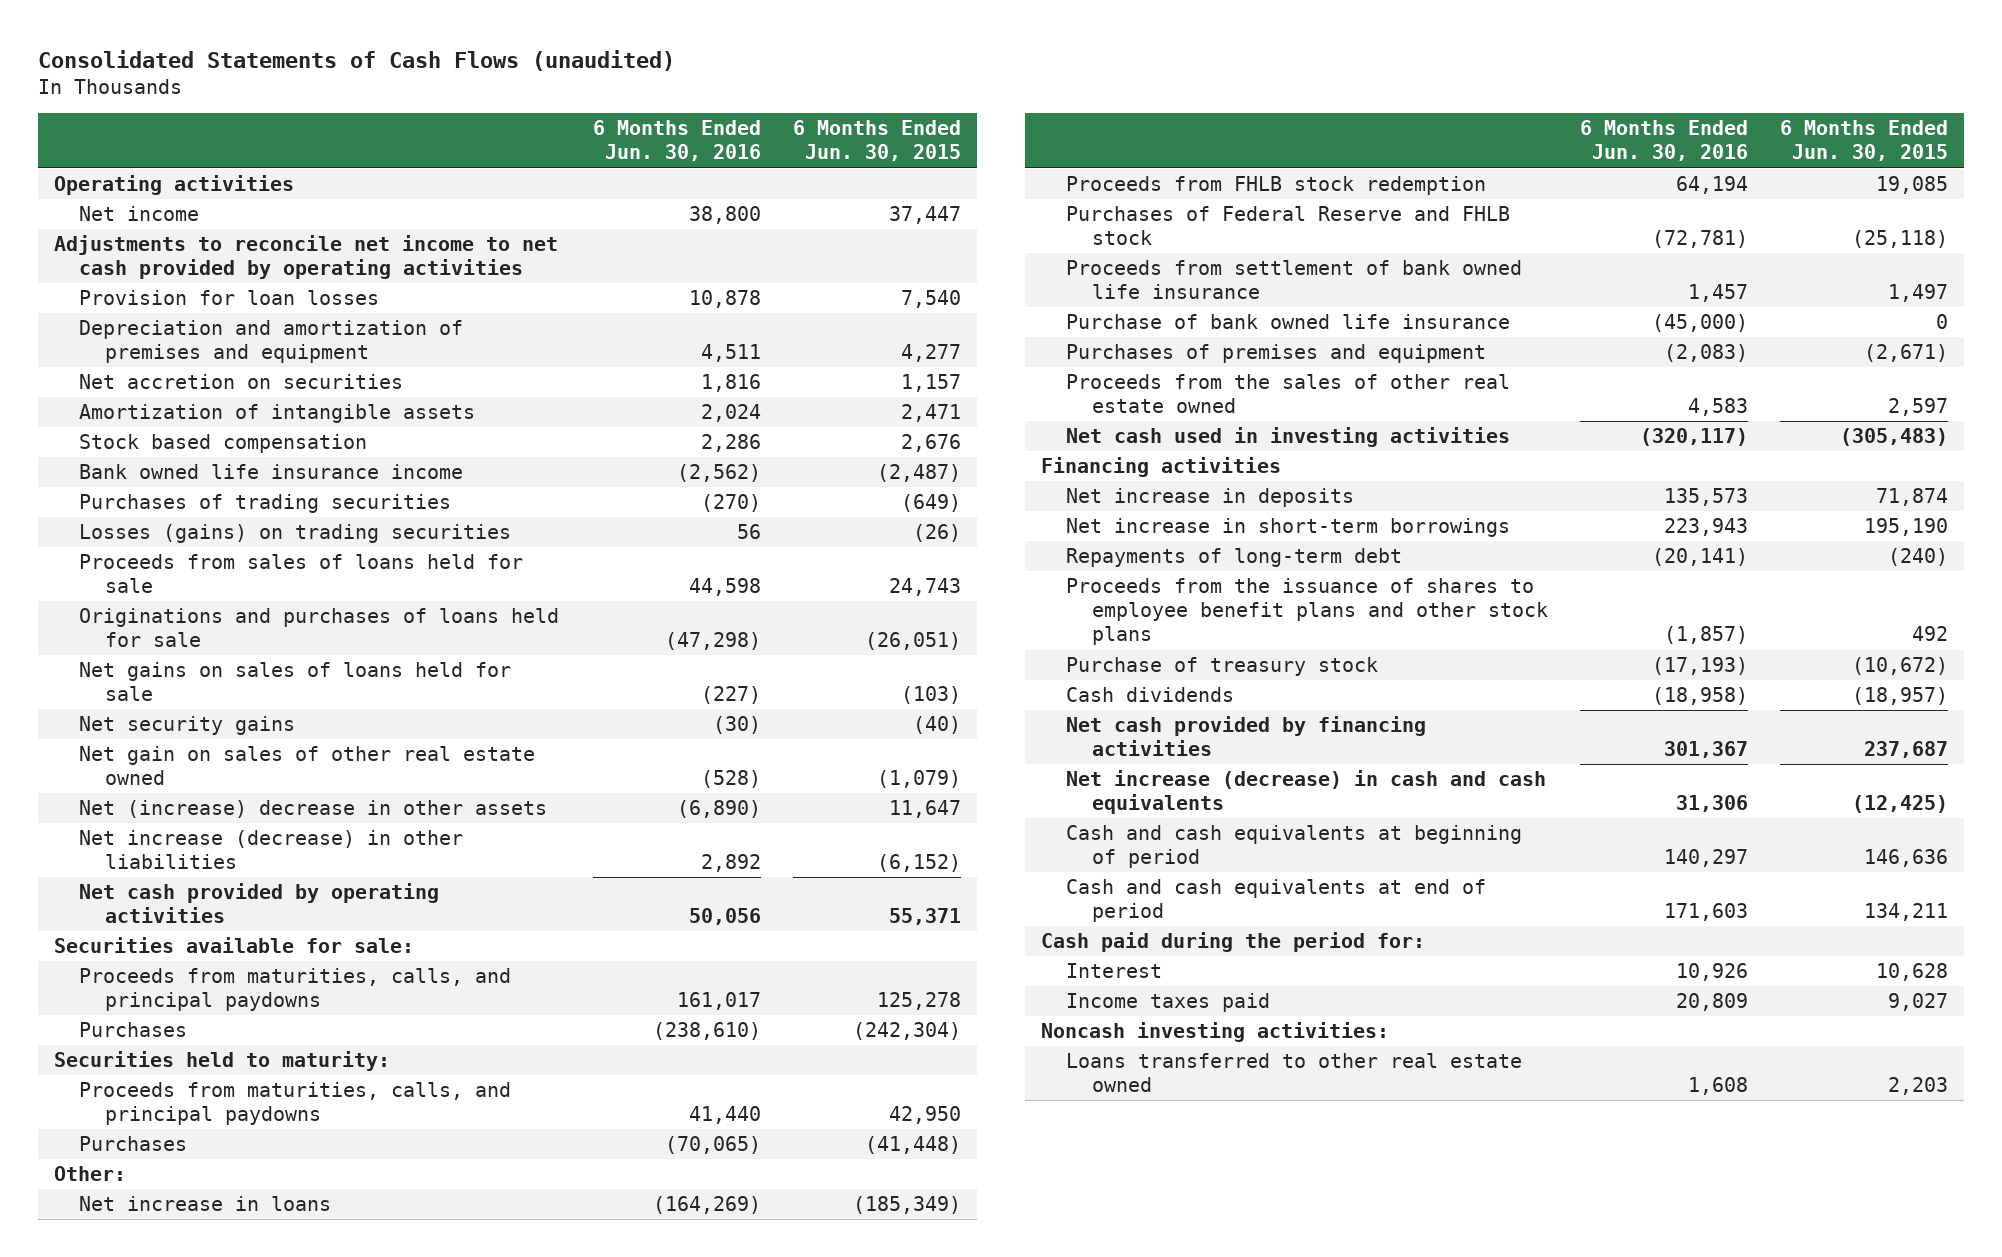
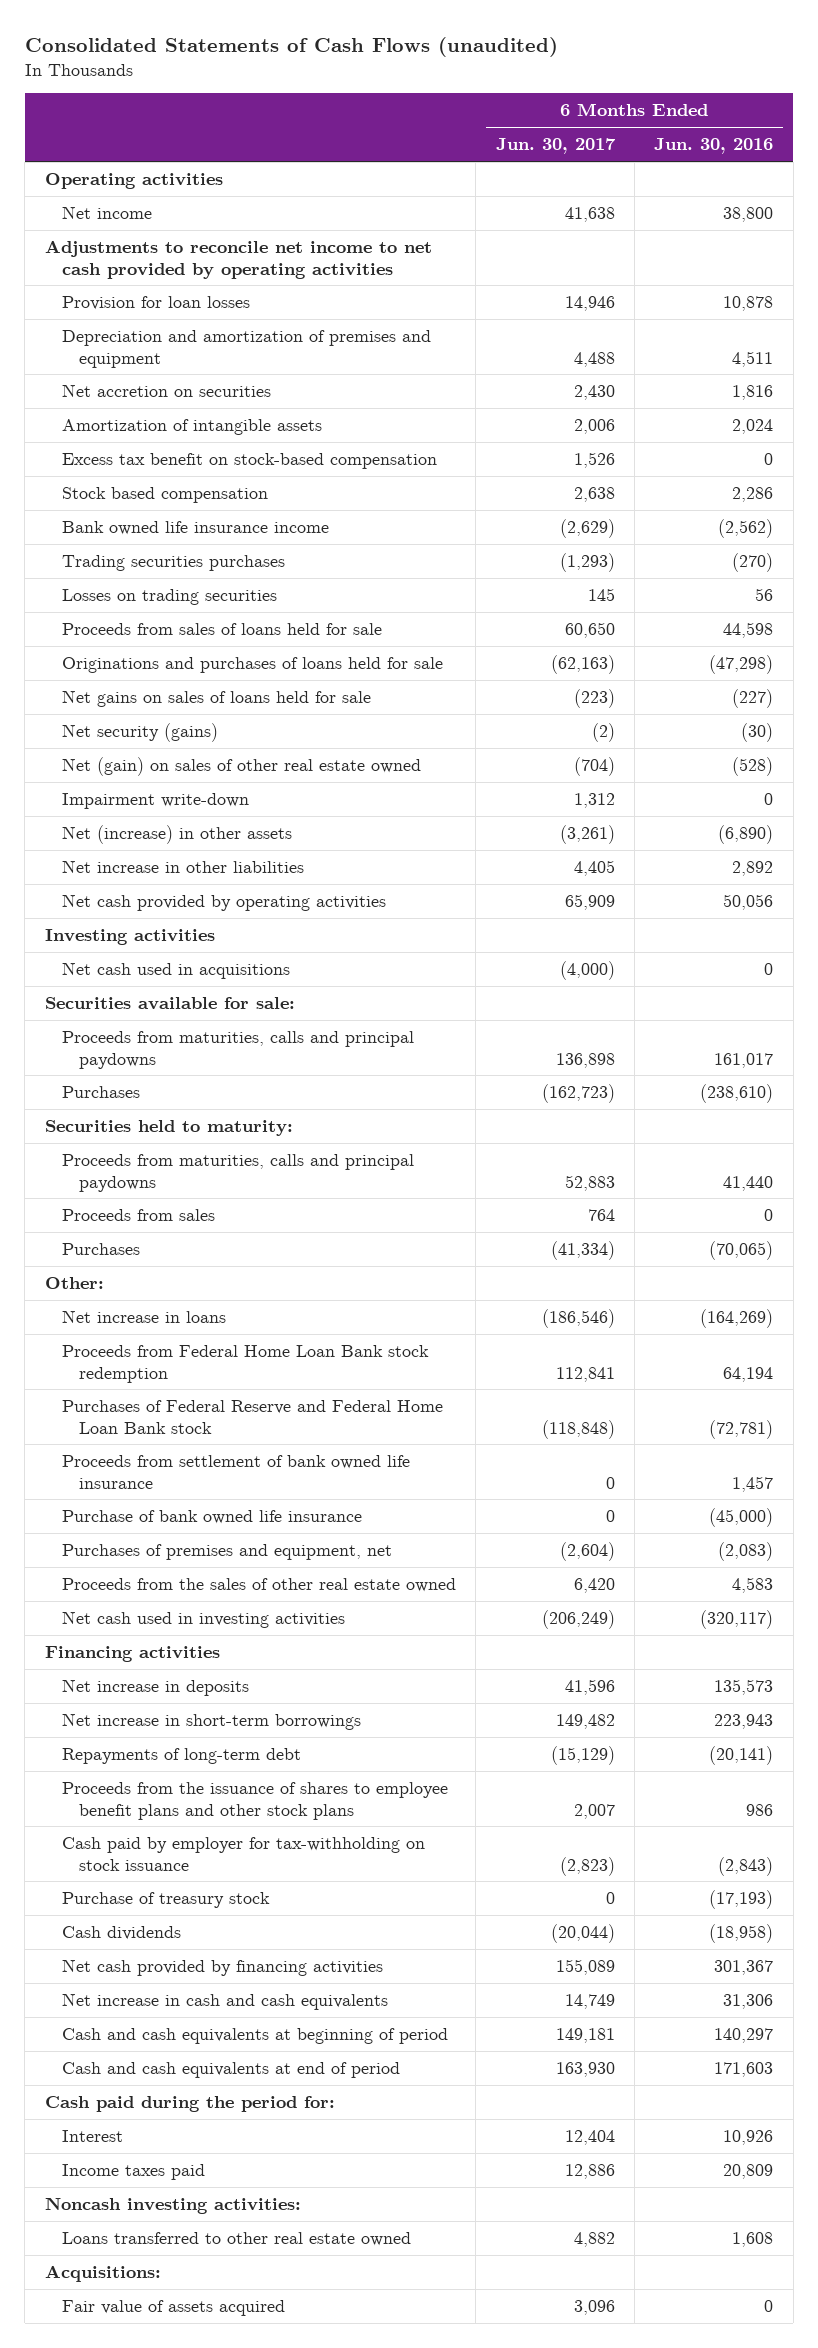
[792,120,961,162] 6 Months Ended Jun. 30, 2015 -> none
none -> [495,138,616,155] Jun. 30, 2017
none -> [61,452,437,469] Excess tax benefit on stock-based compensation
[79,494,452,514] Purchases of trading securities -> [61,554,285,571] Trading securities purchases
[79,524,512,544] Losses (gains) on trading securities -> [61,588,277,605] Losses on trading securities
[79,716,296,736] Net security gains -> [61,722,218,742] Net security (gains)
[79,746,536,786] Net gain on sales of other real estate owned -> [61,756,421,776] Net (gain) on sales of other real estate owned
none -> [61,792,249,809] Impairment write-down
[79,800,548,819] Net (increase) decrease in other assets -> [61,824,292,844] Net (increase) in other assets
[79,830,464,870] Net increase (decrease) in other liabilities -> [61,859,304,873] Net increase in other liabilities
none -> [44,928,215,945] Investing activities
none -> [61,961,290,979] Net cash used in acquisitions
[79,968,512,1012] Proceeds from maturities, calls, and principal paydowns -> [61,1030,414,1069] Proceeds from maturities, calls and principal paydowns
[79,1082,512,1126] Proceeds from maturities, calls, and principal paydowns -> [61,1153,414,1192] Proceeds from maturities, calls and principal paydowns
none -> [61,1208,215,1221] Proceeds from sales
[1066,176,1487,196] Proceeds from FHLB stock redemption -> [61,1344,429,1383] Proceeds from Federal Home Loan Bank stock redemption
[1066,206,1511,246] Purchases of Federal Reserve and FHLB stock -> [61,1399,443,1434] Purchases of Federal Reserve and Federal Home Loan Bank stock
[1066,344,1487,364] Purchases of premises and equipment -> [61,1543,392,1560] Purchases of premises and equipment, net
[1663,626,1748,645] (1,857) -> [746,1803,774,1816] 986
none -> [61,1836,425,1871] Cash paid by employer for tax-withholding on stock issuance
[1066,770,1547,815] Net increase (decrease) in cash and cash equivalents -> [61,1992,388,2010] Net increase in cash and cash equivalents
none -> [44,2264,161,2282] Acquisitions:
none -> [61,2299,285,2316] Fair value of assets acquired

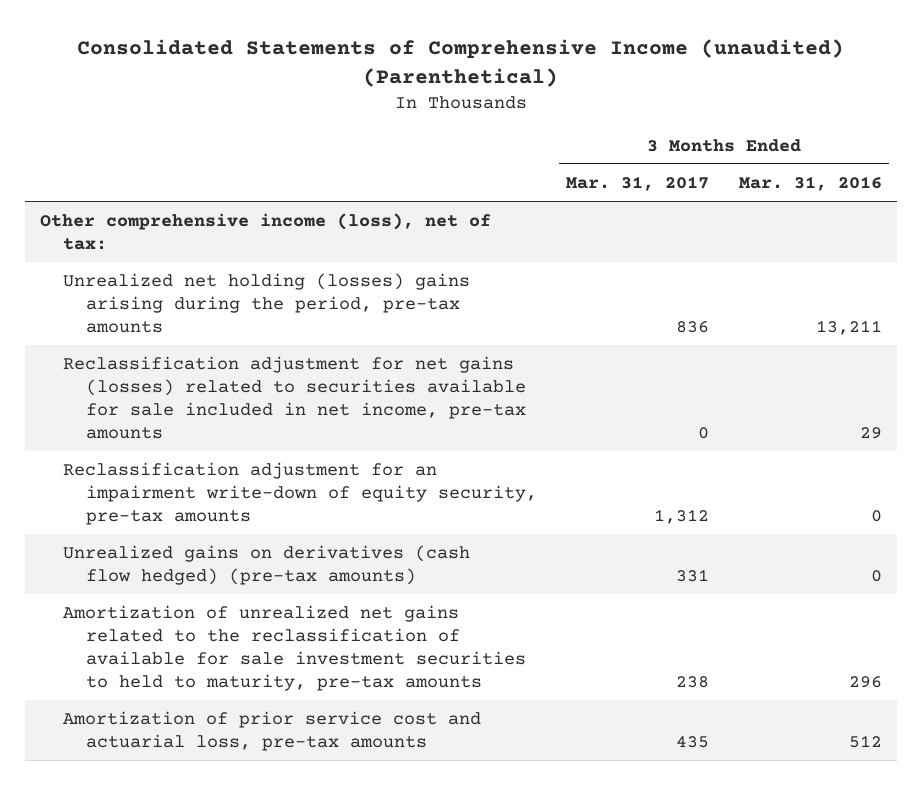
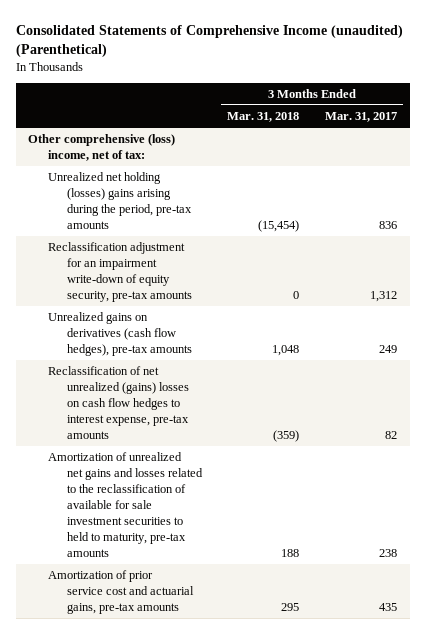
[739,175,883,191] Mar. 31, 2016 -> none
none -> [227,112,300,123] Mar. 31, 2018
[39,213,491,251] Other comprehensive income (loss), net of tax: -> [28,134,176,161] Other comprehensive (loss) income, net of tax:
[62,356,526,440] Reclassification adjustment for net gains (losses) related to securities available for sale included in net income, pre-tax amounts -> none
[62,545,470,586] Unrealized gains on derivatives (cash flow hedged) (pre-tax amounts) -> [47,312,193,356] Unrealized gains on derivatives (cash flow hedges), pre-tax amounts
[676,569,710,583] 331 -> [378,344,397,353] 249
none -> [47,366,190,439] Reclassification of net unrealized (gains) losses on cash flow hedges to interest expense, pre-tax amounts
[62,605,526,692] Amortization of unrealized net gains related to the reclassification of available for sale investment securities to held to maturity, pre-tax amounts -> [47,452,204,557] Amortization of unrealized net gains and losses related to the reclassification of available for sale investment securities to held to maturity, pre-tax amounts
[62,711,481,752] Amortization of prior service cost and actuarial loss, pre-tax amounts -> [47,570,195,614] Amortization of prior service cost and actuarial gains, pre-tax amounts

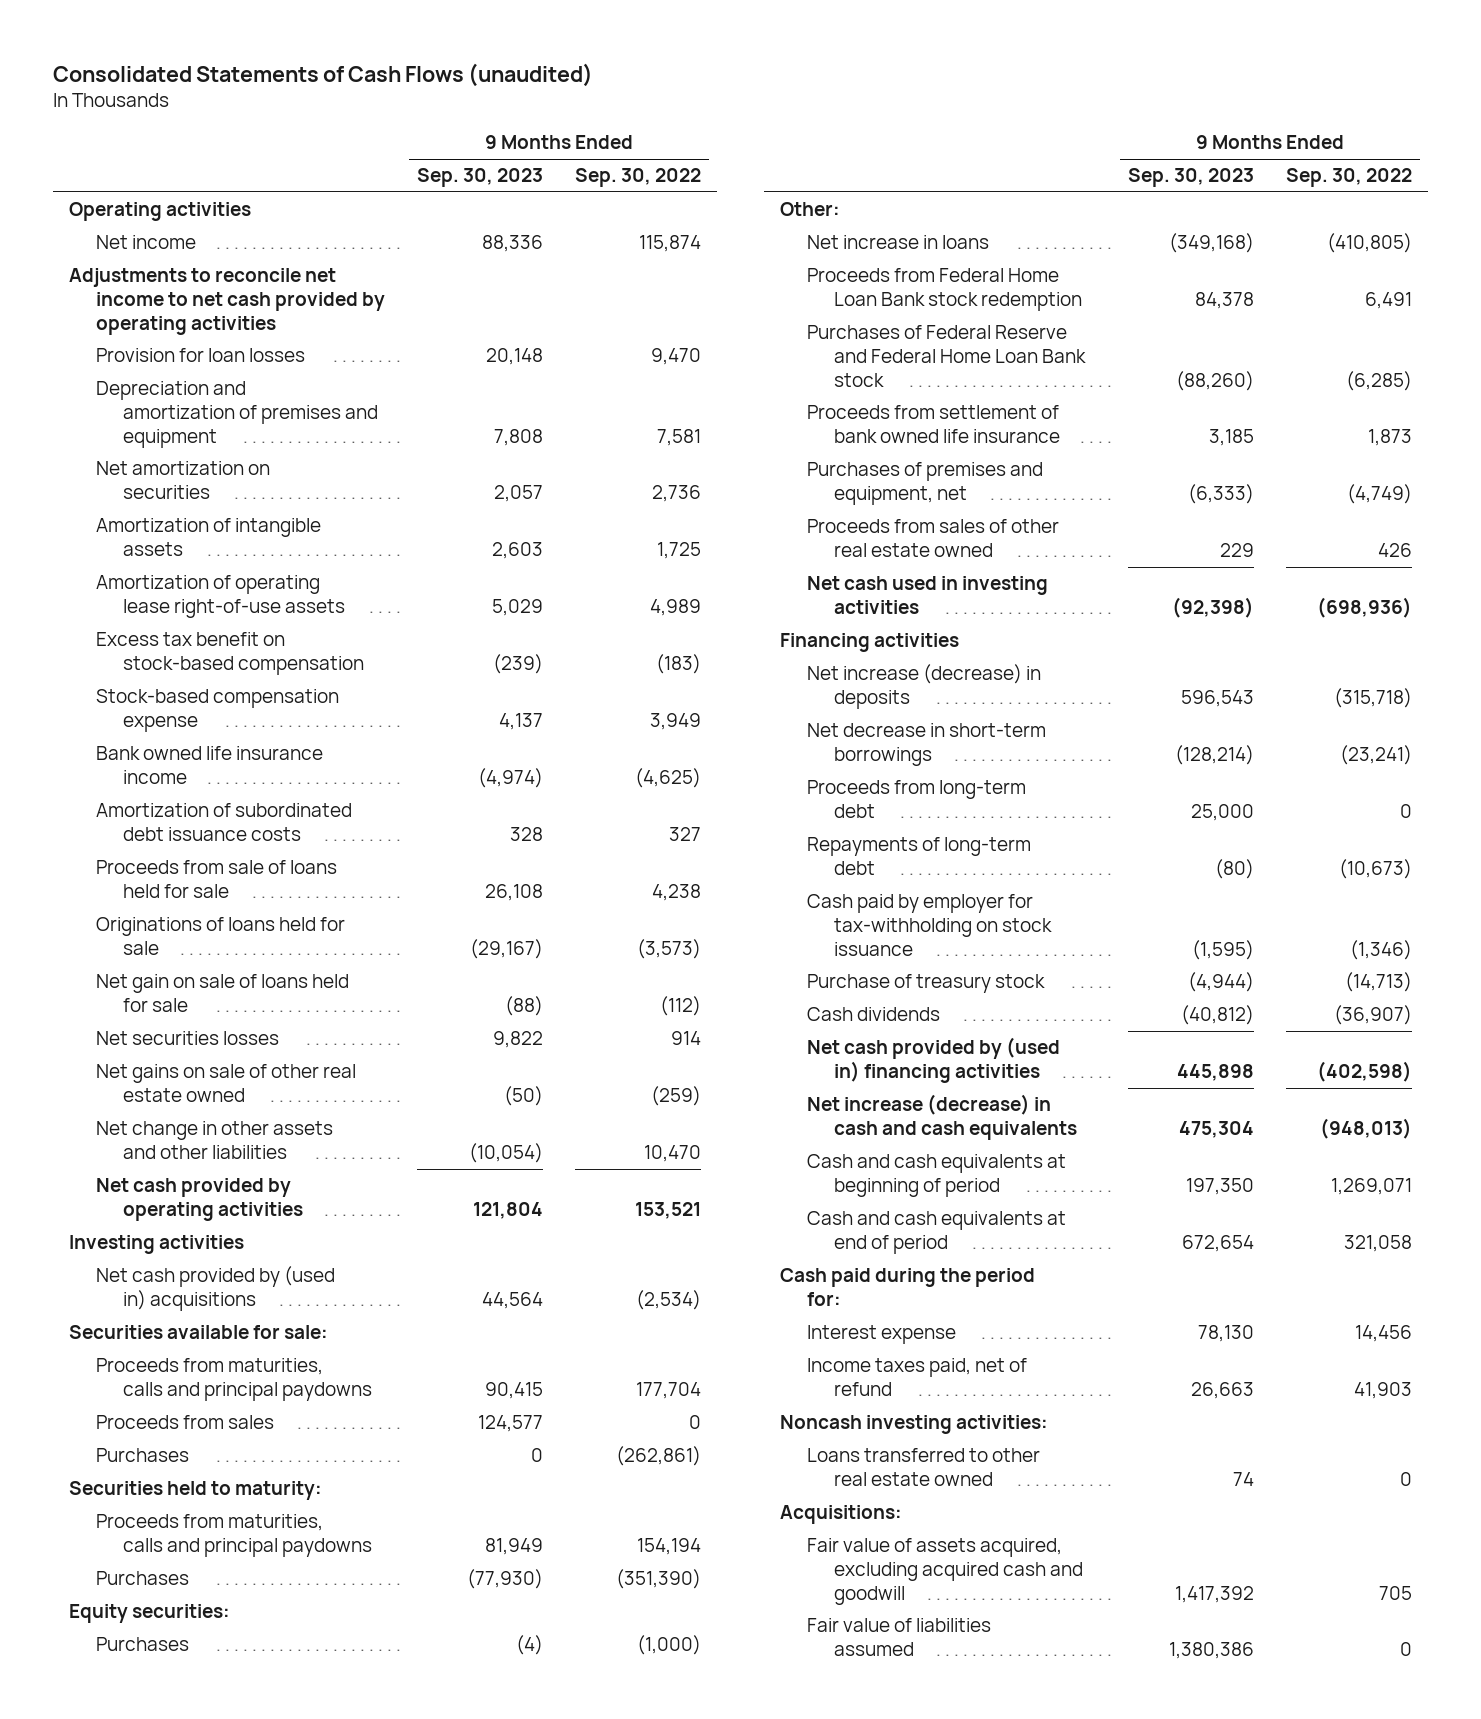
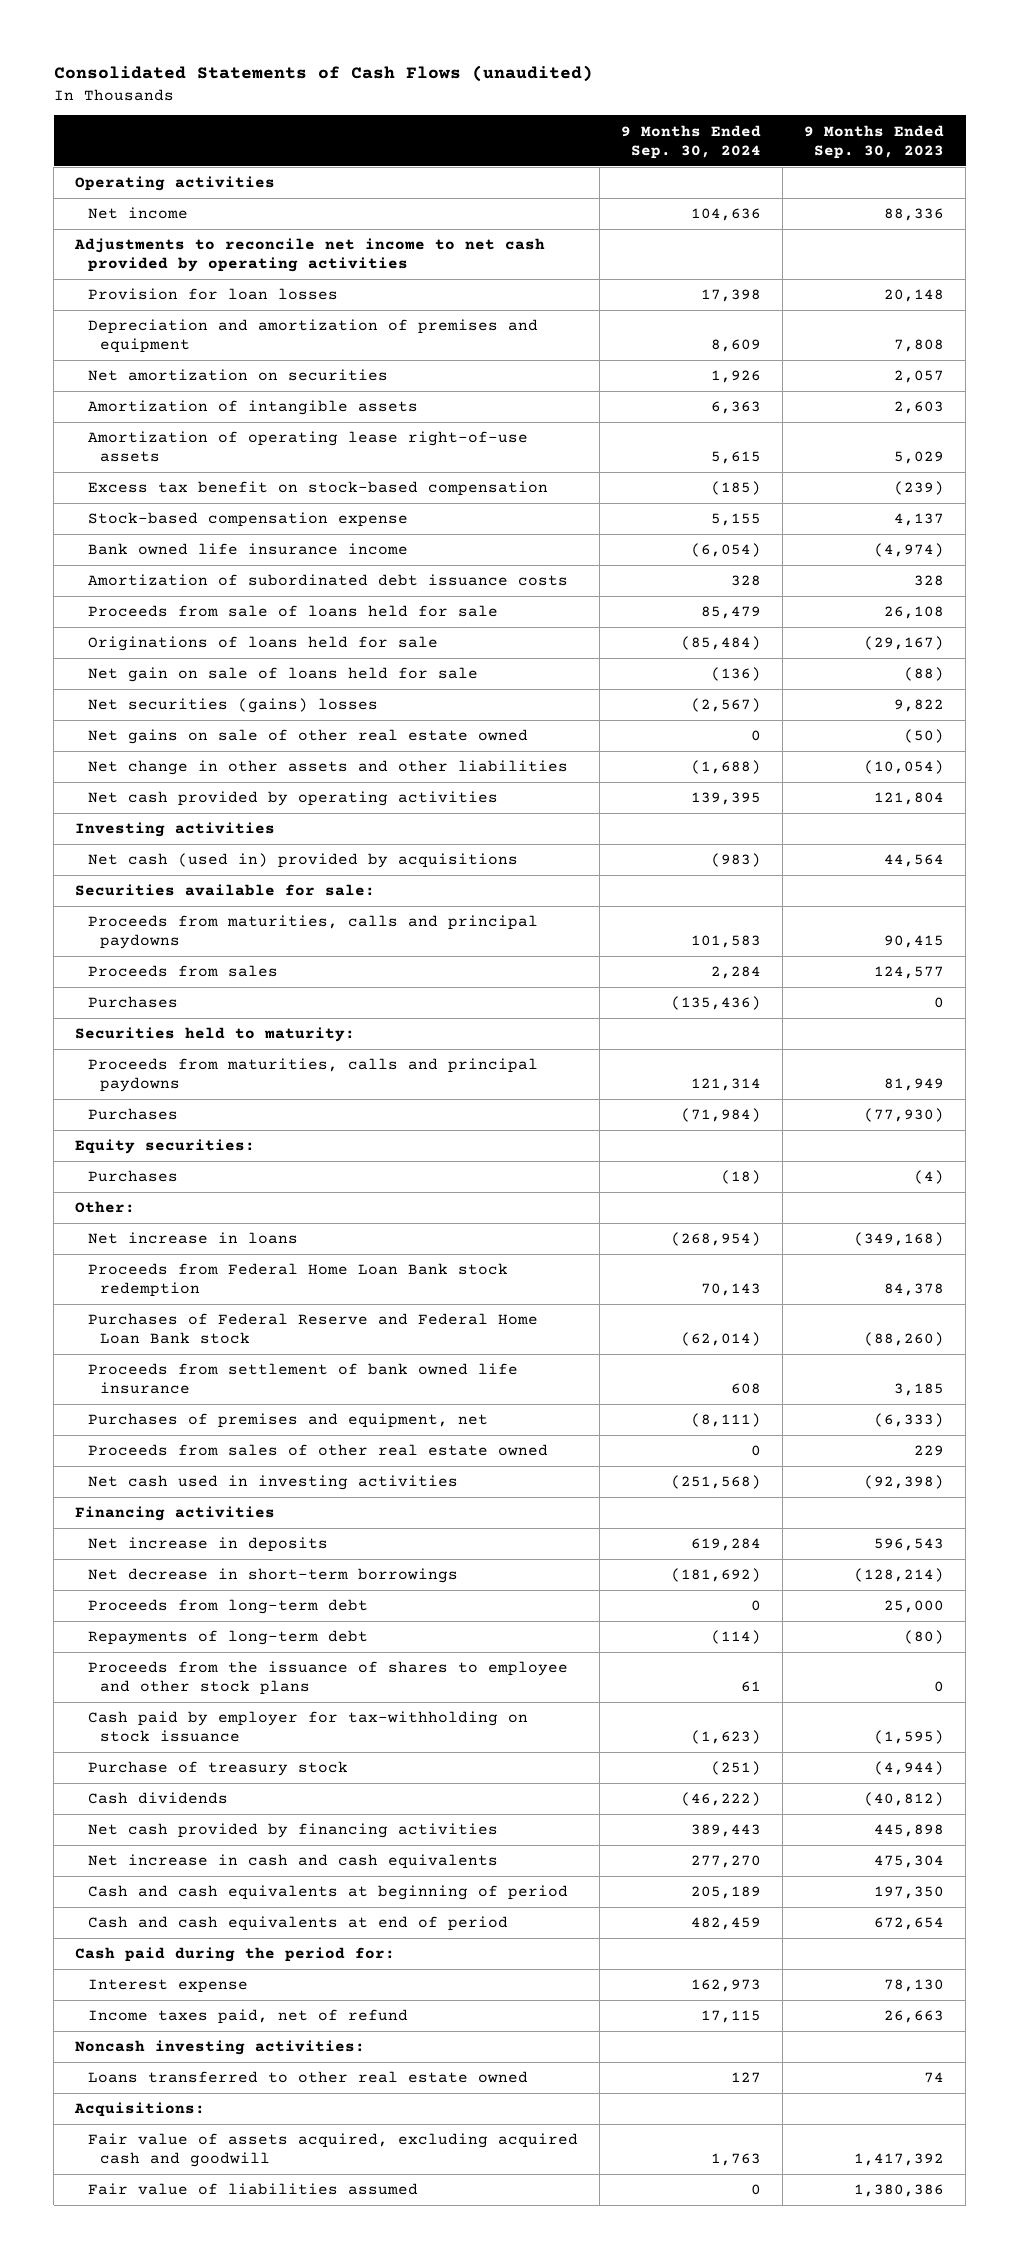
[575,168,702,188] Sep. 30, 2022 -> none
none -> [620,124,761,159] 9 Months Ended Sep. 30, 2024
[95,1031,279,1046] Net securities losses -> [87,698,378,714] Net securities (gains) losses
[95,1266,335,1312] Net cash provided by (used in) acquisitions -> [87,853,518,869] Net cash (used in) provided by acquisitions
[807,664,1042,710] Net increase (decrease) in deposits -> [87,1537,328,1553] Net increase in deposits
none -> [87,1661,568,1696] Proceeds from the issuance of shares to employee and other stock plans
[807,1037,1061,1084] Net cash provided by (used in) financing activities -> [87,1823,498,1839] Net cash provided by financing activities
[807,1094,1077,1141] Net increase (decrease) in cash and cash equivalents -> [87,1854,498,1870] Net increase in cash and cash equivalents

